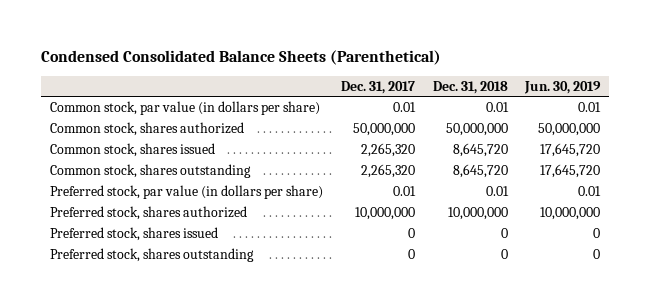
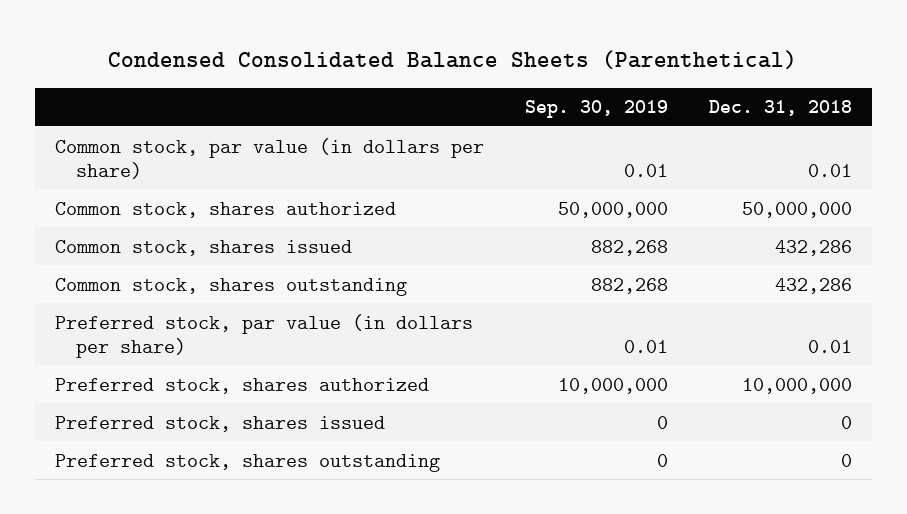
[340,80,415,94] Dec. 31, 2017 -> none
[524,80,602,94] Jun. 30, 2019 -> none
none -> [524,100,668,119] Sep. 30, 2019
[452,143,508,158] 8,645,720 -> [774,239,852,256] 432,286
[452,164,508,179] 8,645,720 -> [774,277,852,294] 432,286

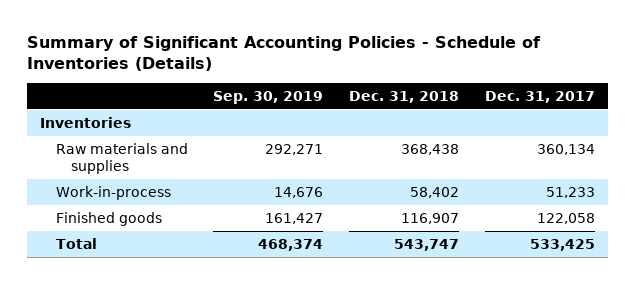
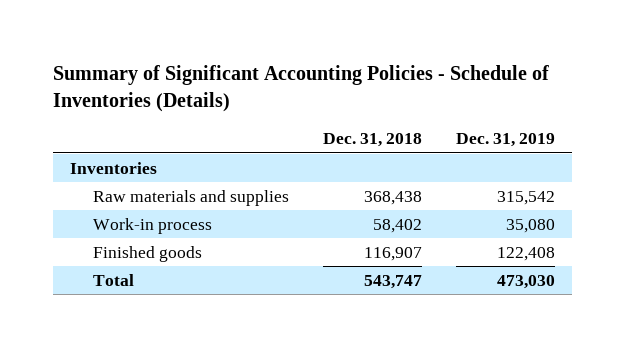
[213,90,324,104] Sep. 30, 2019 -> none
[485,90,596,103] Dec. 31, 2017 -> none
none -> [456,133,556,148] Dec. 31, 2019
[55,185,171,200] Work-in-process -> [92,217,212,234] Work-in process

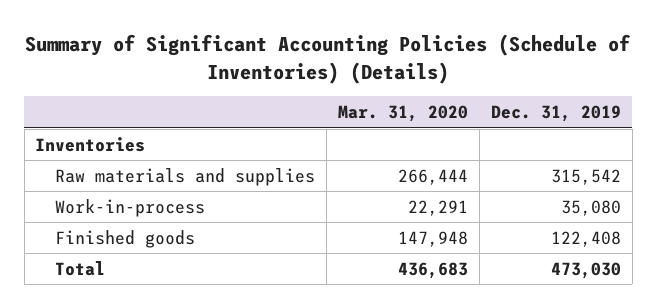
[52,64,549,113] Summary of Significant Accounting Policies - Schedule of Inventories (Details) -> [25,34,632,84] Summary of Significant Accounting Policies (Schedule of Inventories) (Details)
[323,133,423,148] Dec. 31, 2018 -> none
none -> [338,105,469,123] Mar. 31, 2020
[92,217,212,234] Work-in process -> [55,198,206,217] Work-in-process

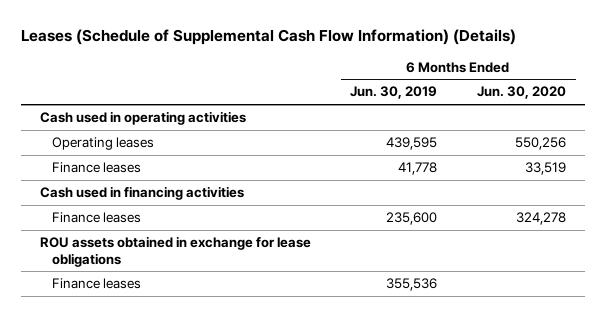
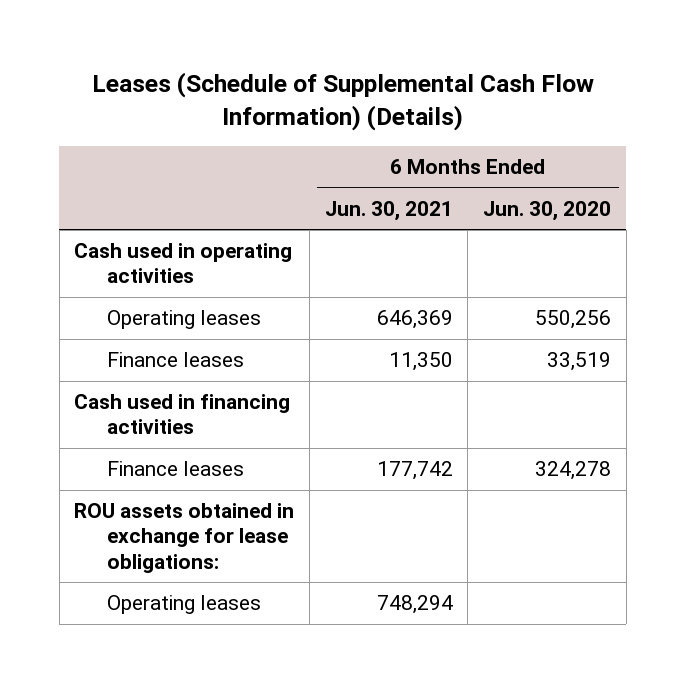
[350,86,438,100] Jun. 30, 2019 -> none
none -> [324,200,453,221] Jun. 30, 2021
[51,278,141,290] Finance leases -> none
[40,236,312,267] ROU assets obtained in exchange for lease obligations -> [74,503,295,573] ROU assets obtained in exchange for lease obligations:
none -> [106,595,261,615] Operating leases

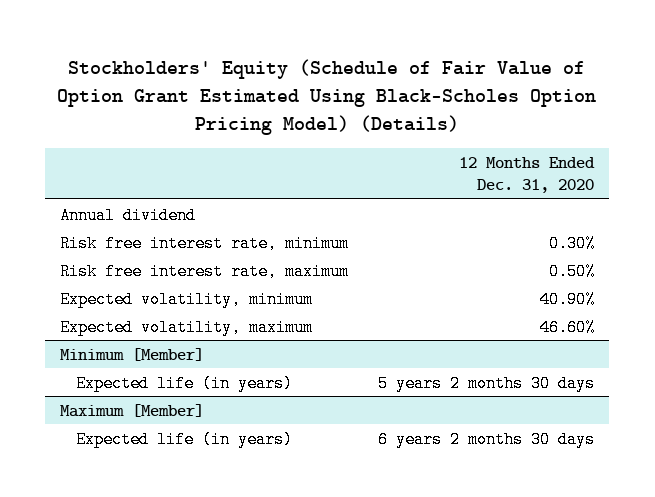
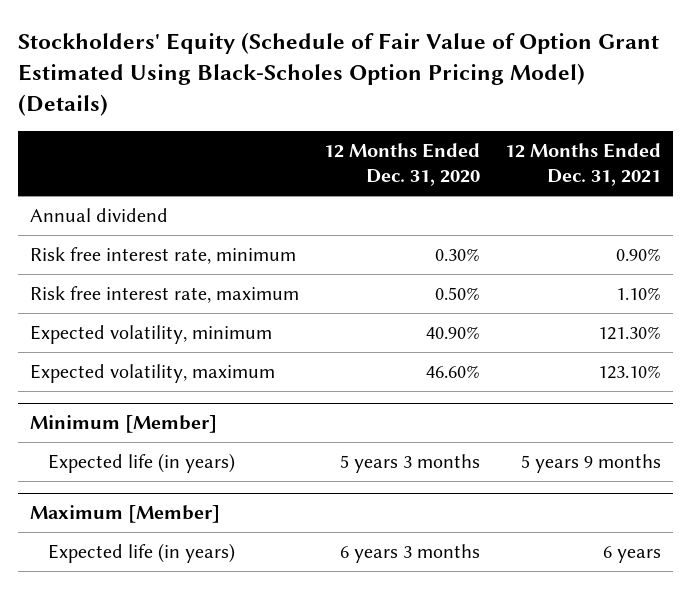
none -> [504,143,661,187] 12 Months Ended Dec. 31, 2021
[378,374,596,392] 5 years 2 months 30 days -> [339,453,480,473] 5 years 3 months
[378,430,596,448] 6 years 2 months 30 days -> [339,543,480,563] 6 years 3 months

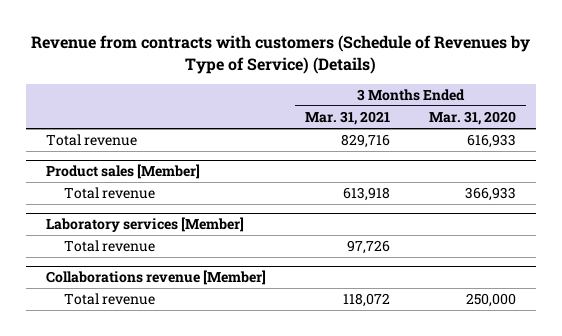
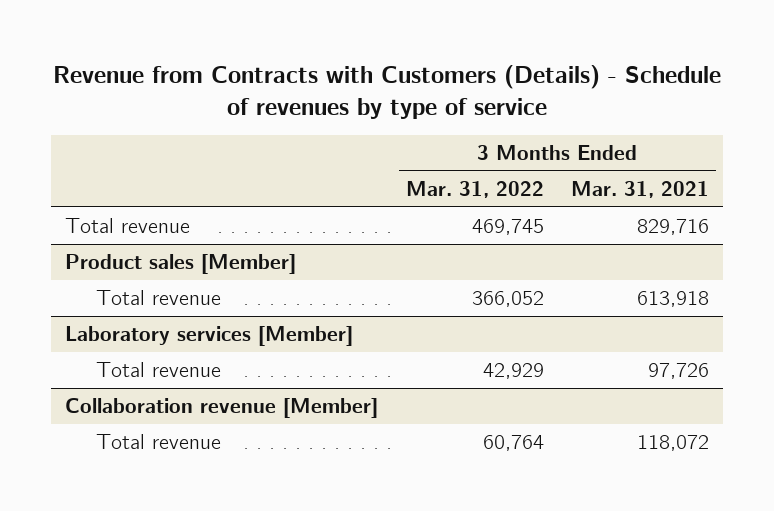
[31,34,531,74] Revenue from contracts with customers (Schedule of Revenues by Type of Service) (Details) -> [53,65,722,119] Revenue from Contracts with Customers (Details) - Schedule of revenues by type of service
[429,111,517,126] Mar. 31, 2020 -> none
none -> [405,180,544,198] Mar. 31, 2022
[45,270,266,286] Collaborations revenue [Member] -> [65,397,379,418] Collaboration revenue [Member]

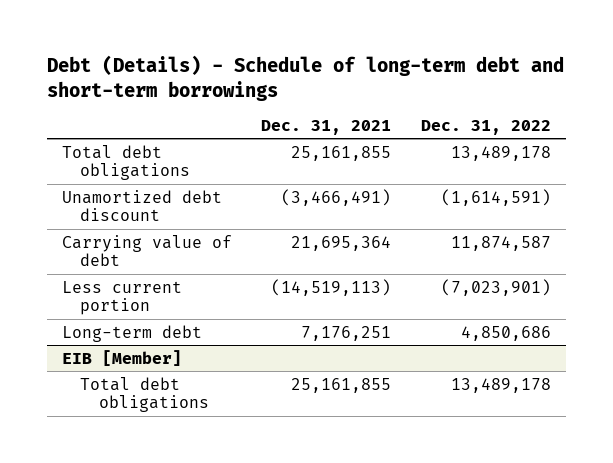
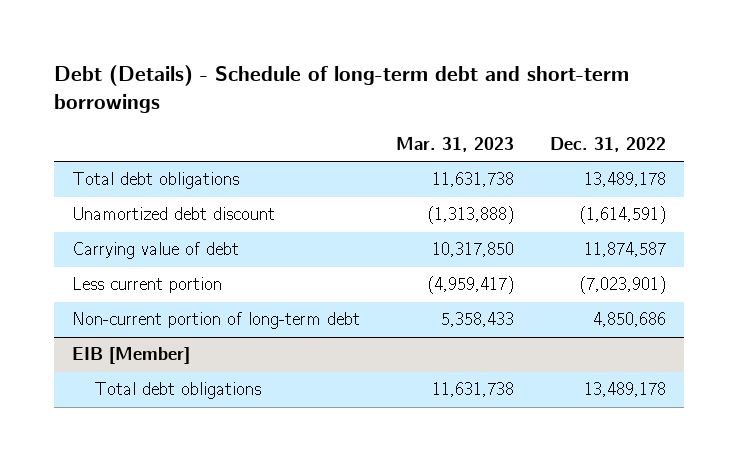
[261,119,392,135] Dec. 31, 2021 -> none
none -> [395,136,514,152] Mar. 31, 2023
[61,324,202,342] Long-term debt -> [71,312,360,330] Non-current portion of long-term debt

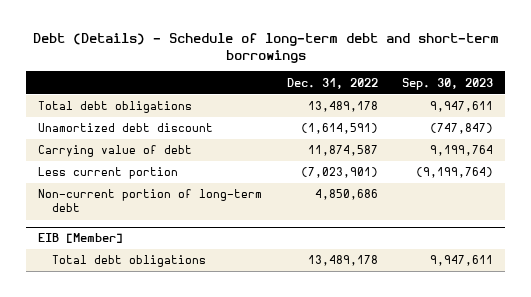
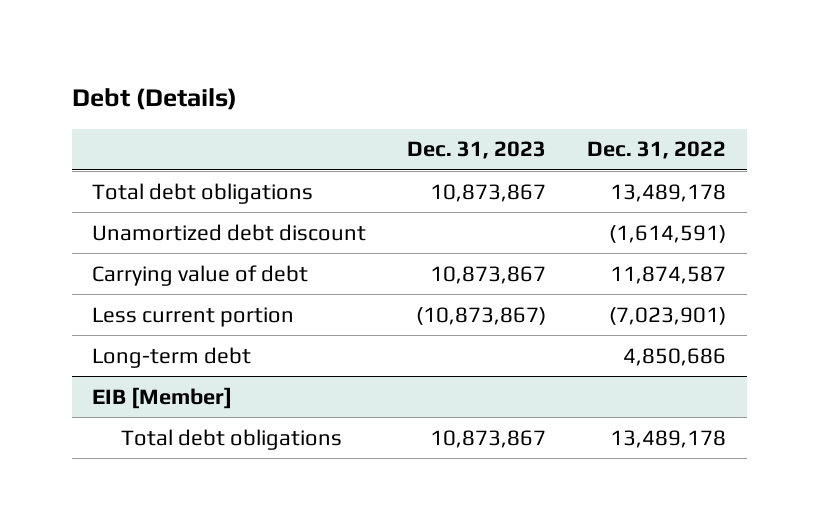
[32,33,499,64] Debt (Details) - Schedule of long-term debt and short-term borrowings -> [71,88,237,111] Debt (Details)
[401,77,493,90] Sep. 30, 2023 -> none
none -> [407,141,547,160] Dec. 31, 2023
[38,189,263,213] Non-current portion of long-term debt -> [92,346,252,368] Long-term debt

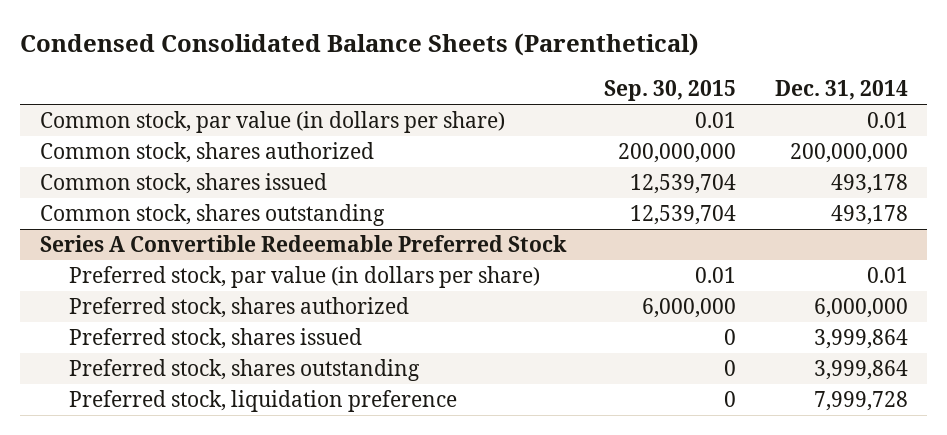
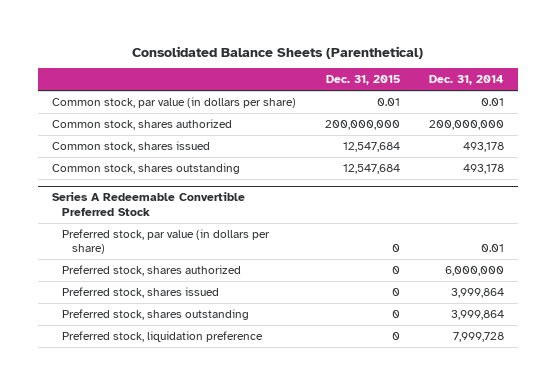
[20,33,700,57] Condensed Consolidated Balance Sheets (Parenthetical) -> [131,45,423,59] Consolidated Balance Sheets (Parenthetical)
[604,80,737,102] Sep. 30, 2015 -> none
none -> [325,75,400,86] Dec. 31, 2015
[39,234,567,252] Series A Convertible Redeemable Preferred Stock -> [52,192,246,216] Series A Redeemable Convertible Preferred Stock

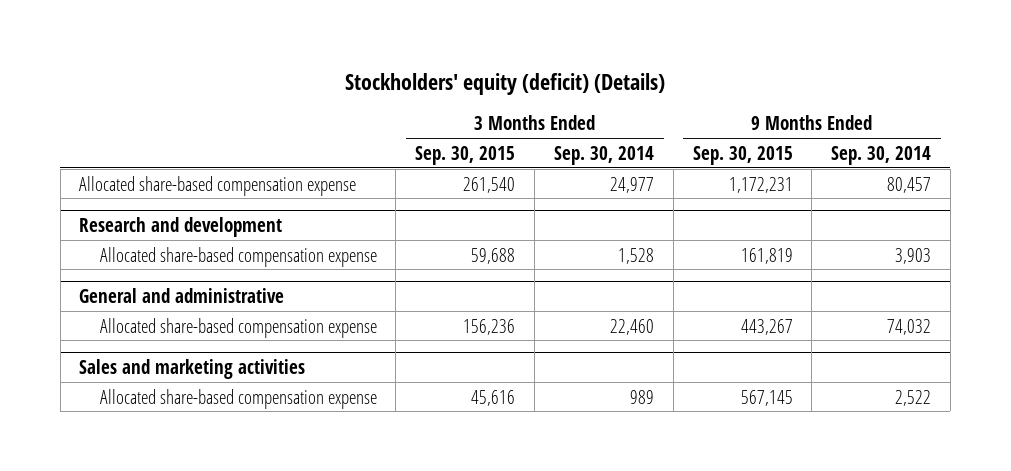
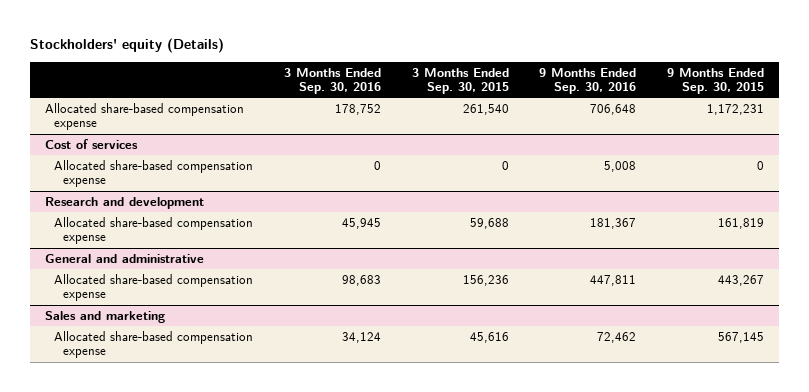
[345,72,666,95] Stockholders' equity (deficit) (Details) -> [30,38,225,54] Stockholders' equity (Details)
[553,145,654,165] Sep. 30, 2014 -> none
[831,145,932,165] Sep. 30, 2014 -> none
none -> [283,67,381,94] 3 Months Ended Sep. 30, 2016
none -> [539,67,637,94] 9 Months Ended Sep. 30, 2016
none -> [45,138,139,149] Cost of services
none -> [54,159,254,188] Allocated share-based compensation expense
[79,358,306,379] Sales and marketing activities -> [45,310,166,323] Sales and marketing

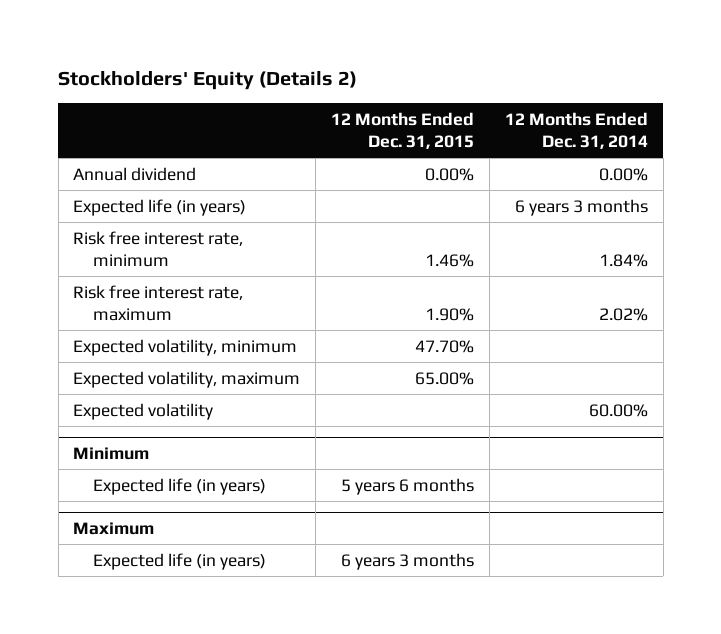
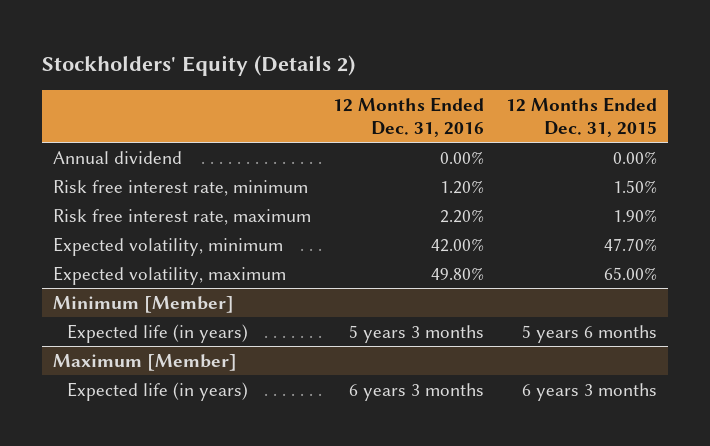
[504,111,648,149] 12 Months Ended Dec. 31, 2014 -> none
none -> [333,97,485,137] 12 Months Ended Dec. 31, 2016
[73,198,247,216] Expected life (in years) -> none
[425,254,475,268] 1.46% -> [613,179,658,193] 1.50%
[73,402,214,420] Expected volatility -> none
[73,446,150,460] Minimum -> [52,295,234,313] Minimum [Member]
[73,521,155,535] Maximum -> [52,353,237,371] Maximum [Member]

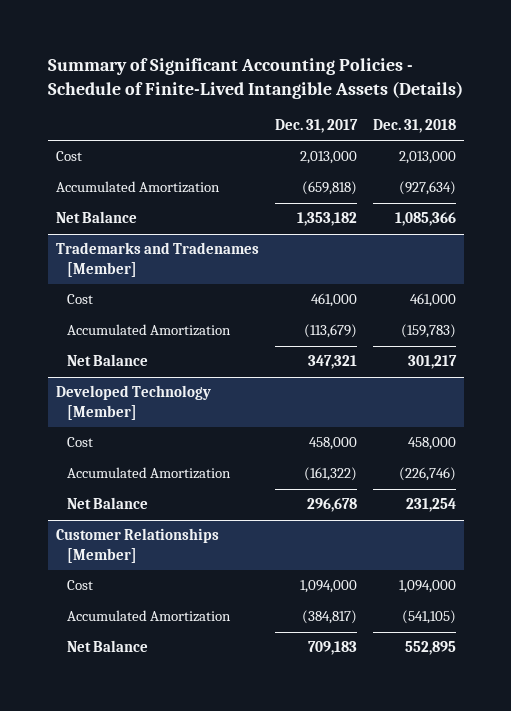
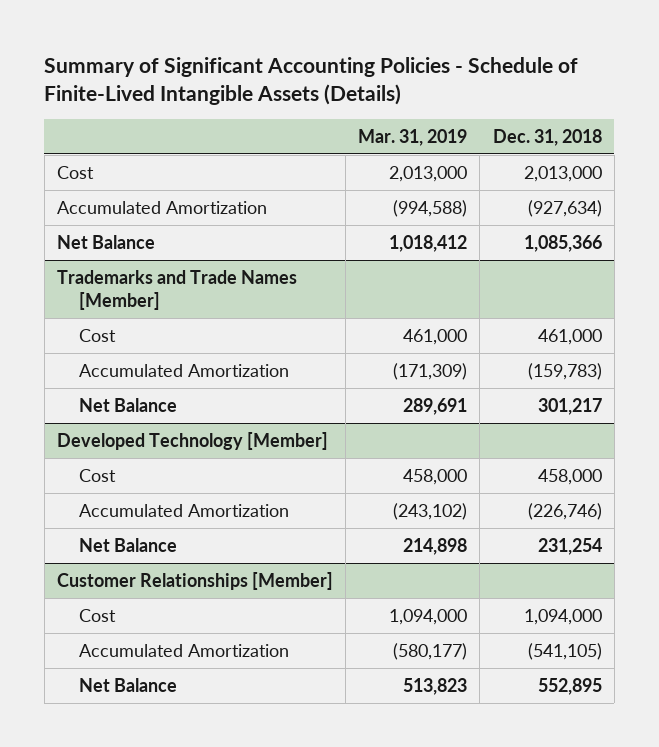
[274,119,358,134] Dec. 31, 2017 -> none
none -> [358,128,468,146] Mar. 31, 2019
[55,242,259,277] Trademarks and Tradenames [Member] -> [56,269,297,311] Trademarks and Trade Names [Member]

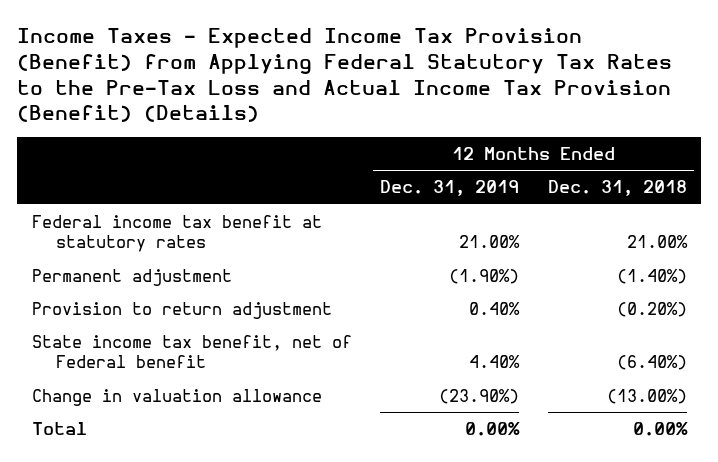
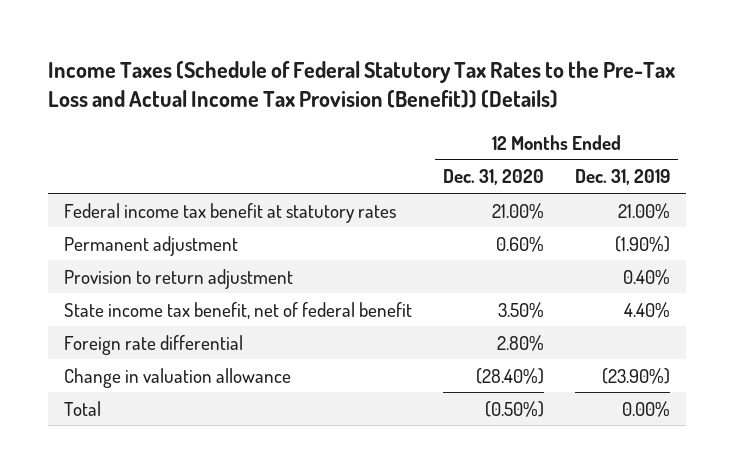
[17,28,673,123] Income Taxes - Expected Income Tax Provision (Benefit) from Applying Federal Statutory Tax Rates to the Pre-Tax Loss and Actual Income Tax Provision (Benefit) (Details) -> [47,60,675,109] Income Taxes (Schedule of Federal Statutory Tax Rates to the Pre-Tax Loss and Actual Income Tax Provision (Benefit)) (Details)
[547,180,687,197] Dec. 31, 2018 -> none
none -> [442,169,544,186] Dec. 31, 2020
[31,334,352,369] State income tax benefit, net of Federal benefit -> [63,301,412,319] State income tax benefit, net of federal benefit
none -> [63,334,243,355] Foreign rate differential

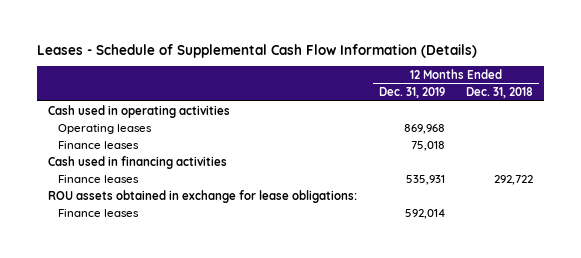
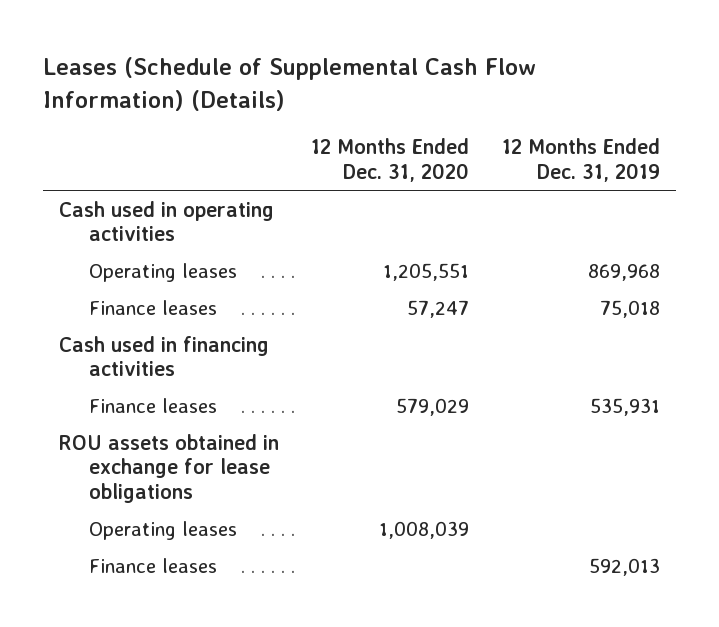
[36,43,477,58] Leases - Schedule of Supplemental Cash Flow Information (Details) -> [42,57,536,111] Leases (Schedule of Supplemental Cash Flow Information) (Details)
[466,87,534,99] Dec. 31, 2018 -> none
none -> [311,138,470,182] 12 Months Ended Dec. 31, 2020
[47,189,357,203] ROU assets obtained in exchange for lease obligations: -> [59,433,280,503] ROU assets obtained in exchange for lease obligations
none -> [89,520,238,540] Operating leases
[404,208,445,219] 592,014 -> [588,557,660,576] 592,013

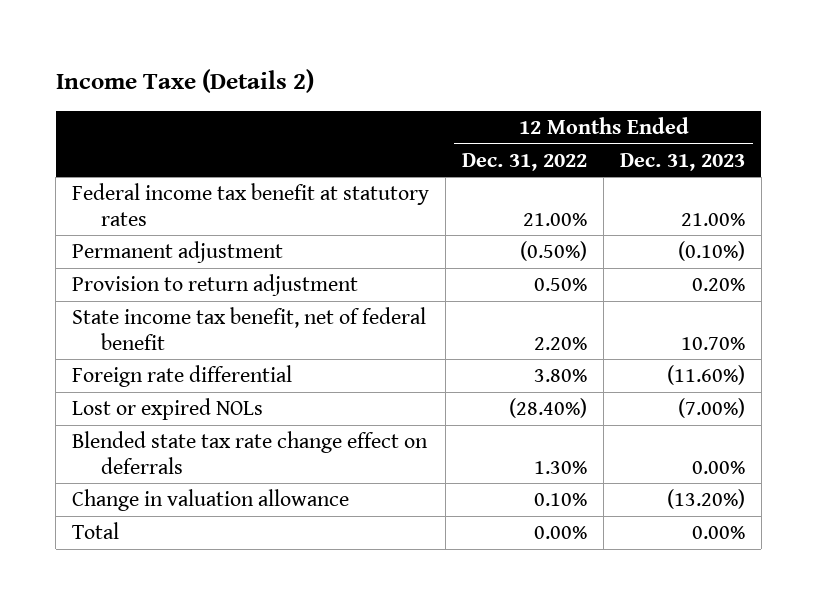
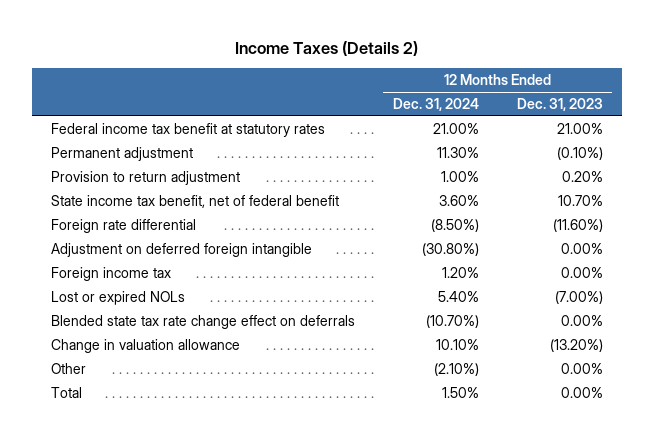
[55,69,314,94] Income Taxe (Details 2) -> [234,41,418,57] Income Taxes (Details 2)
[462,152,588,171] Dec. 31, 2022 -> none
none -> [392,98,479,112] Dec. 31, 2024
none -> [51,242,313,257] Adjustment on deferred foreign intangible
none -> [51,266,172,281] Foreign income tax
none -> [51,362,87,374] Other

